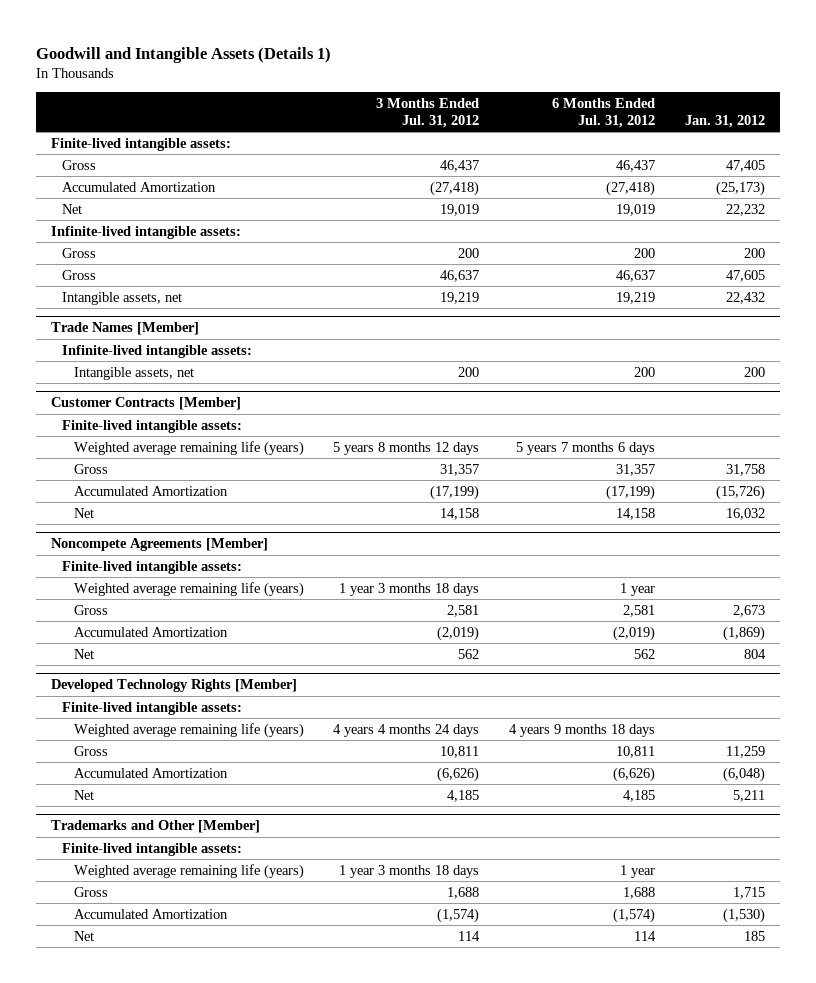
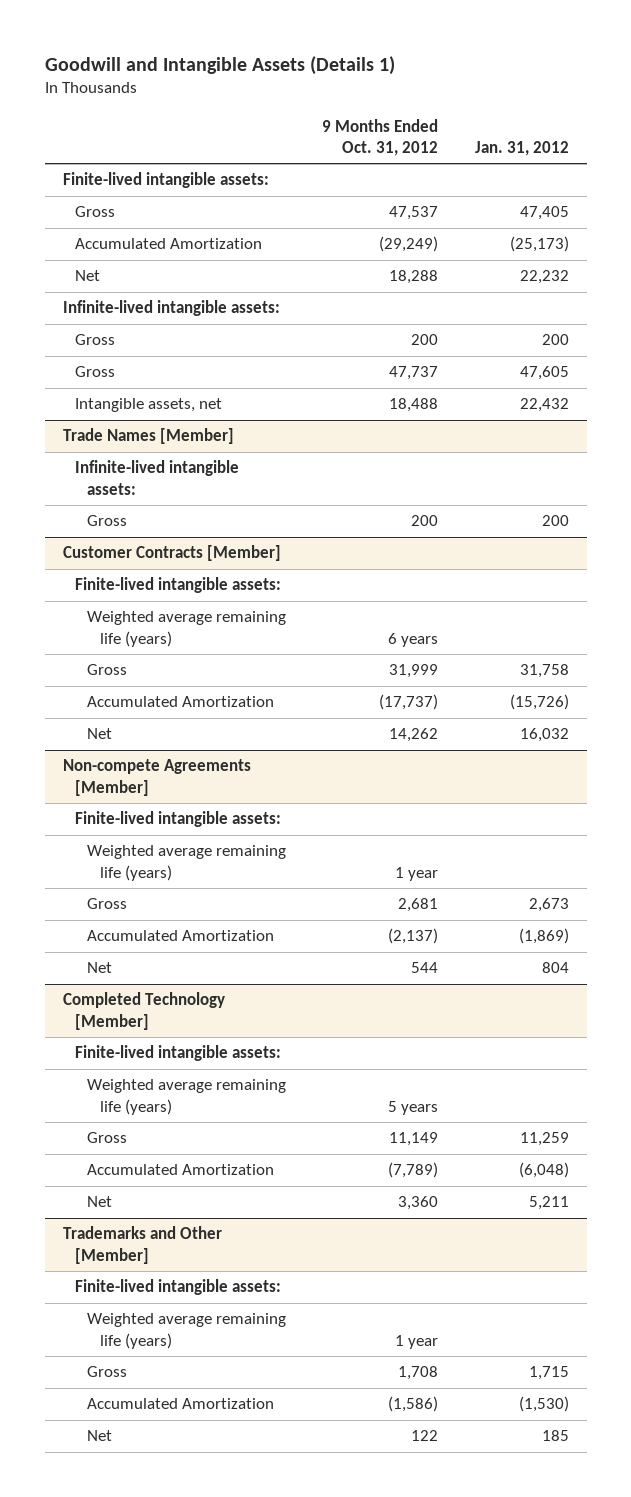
[376,97,480,128] 3 Months Ended Jul. 31, 2012 -> none
[552,97,656,128] 6 Months Ended Jul. 31, 2012 -> none
none -> [322,118,439,156] 9 Months Ended Oct. 31, 2012
[73,366,194,380] Intangible assets, net -> none
none -> [87,515,128,527] Gross
[51,538,269,552] Noncompete Agreements [Member] -> none
none -> [62,759,251,796] Non-compete Agreements [Member]
[51,679,298,693] Developed Technology Rights [Member] -> none
none -> [62,992,225,1030] Completed Technology [Member]

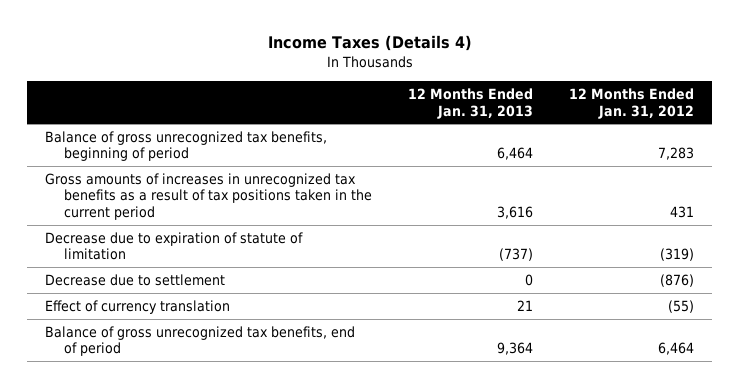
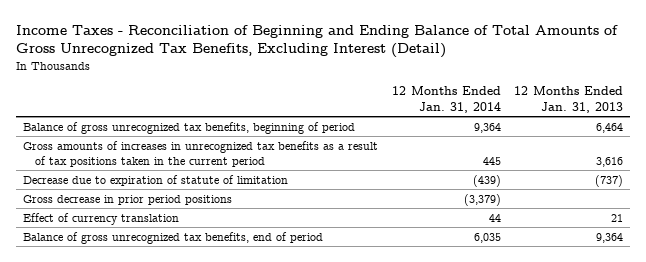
[267,35,472,52] Income Taxes (Details 4) -> [16,24,619,59] Income Taxes - Reconciliation of Beginning and Ending Balance of Total Amounts of Gross Unrecognized Tax Benefits, Excluding Interest (Detail)
[569,88,695,119] 12 Months Ended Jan. 31, 2012 -> none
none -> [391,86,501,113] 12 Months Ended Jan. 31, 2014
[44,273,225,286] Decrease due to settlement -> none
none -> [22,194,232,205] Gross decrease in prior period positions

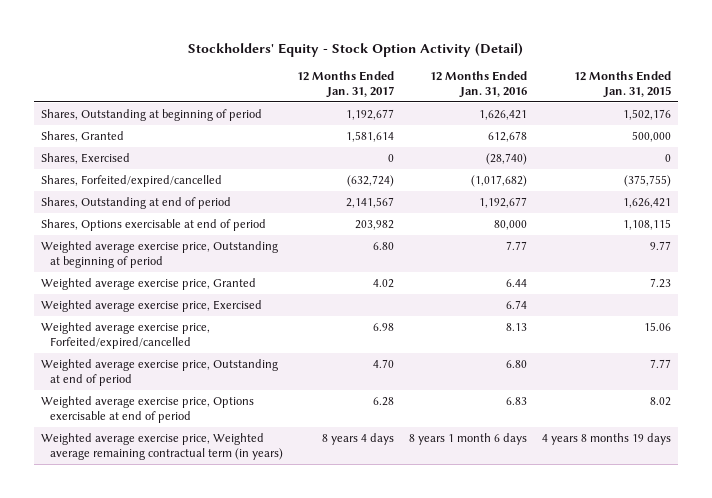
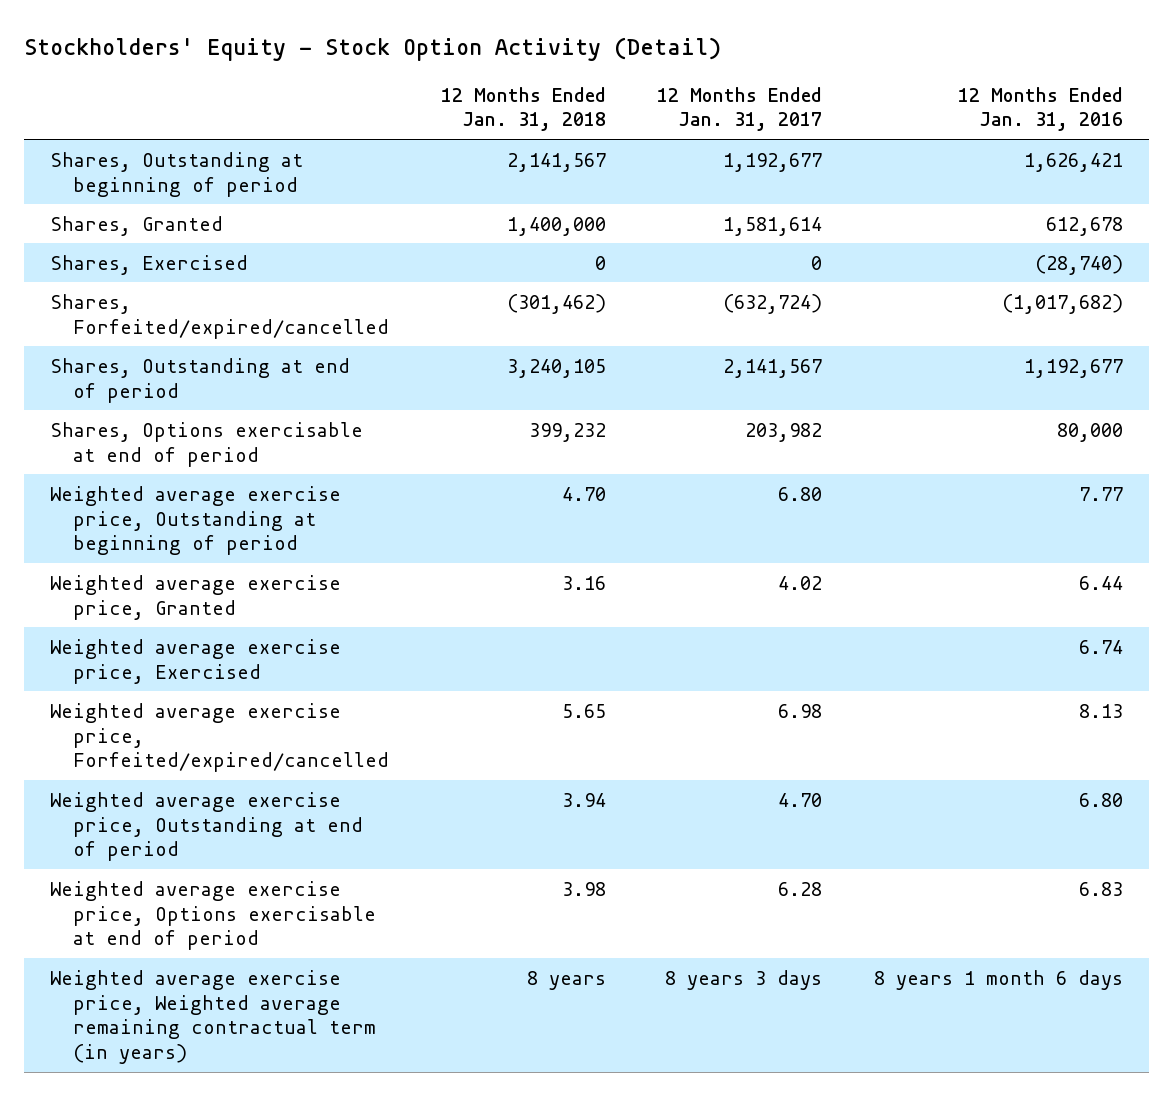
[573,71,671,98] 12 Months Ended Jan. 31, 2015 -> none
none -> [440,86,606,132] 12 Months Ended Jan. 31, 2018
[322,433,395,446] 8 years 4 days -> [665,969,823,990] 8 years 3 days

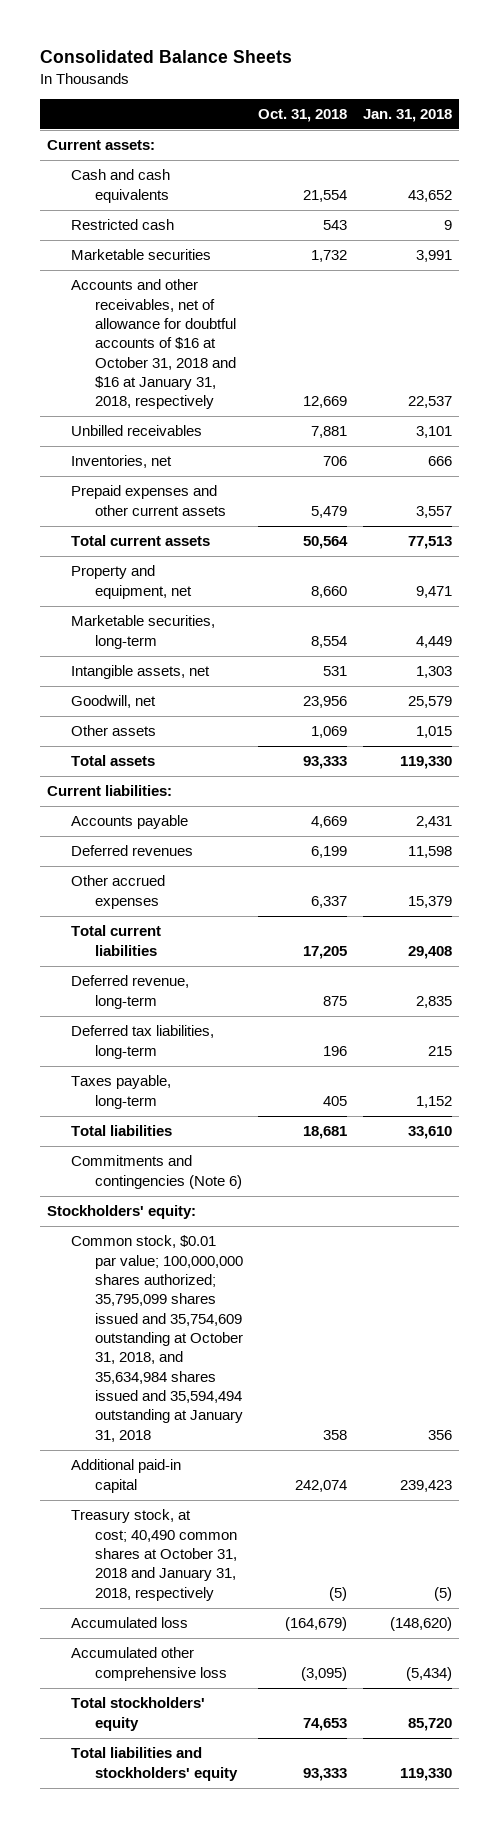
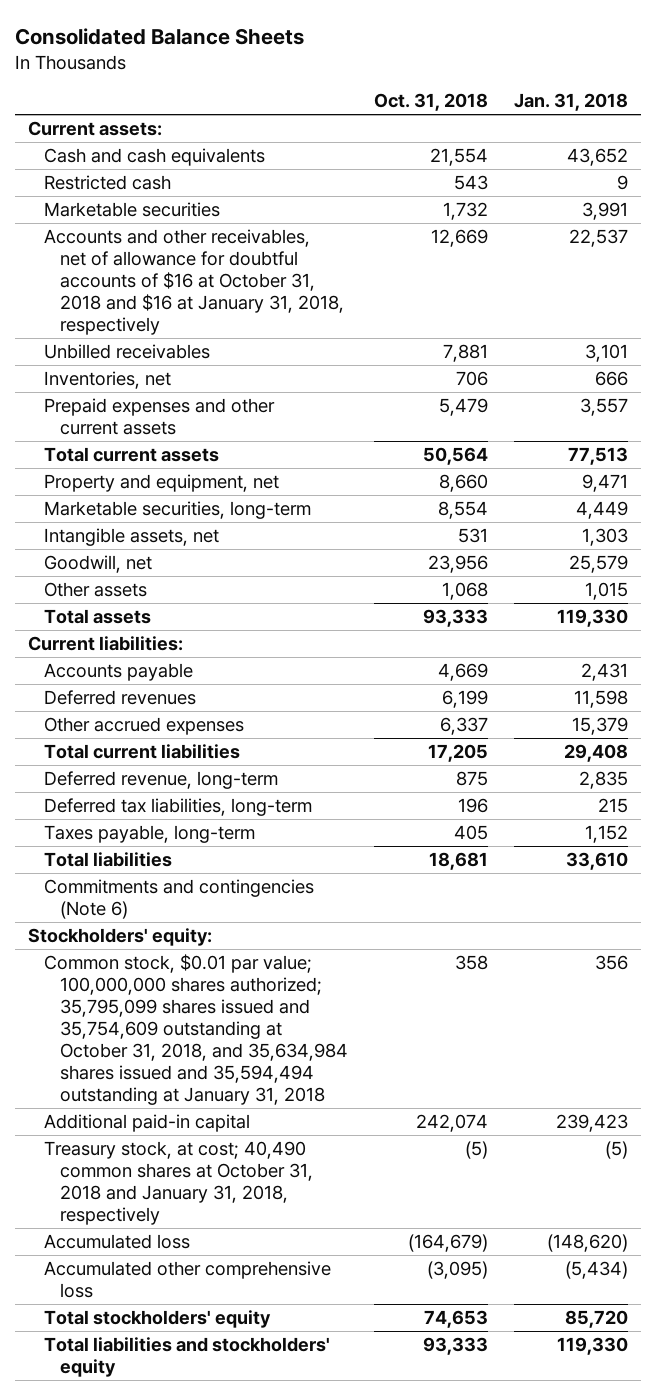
[311,726,348,739] 1,069 -> [442,582,489,601] 1,068

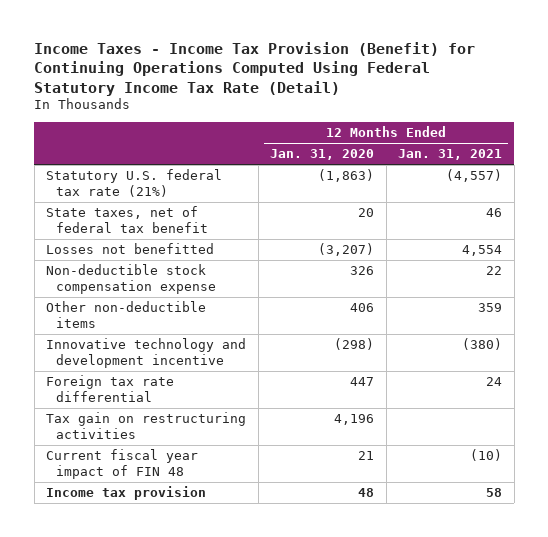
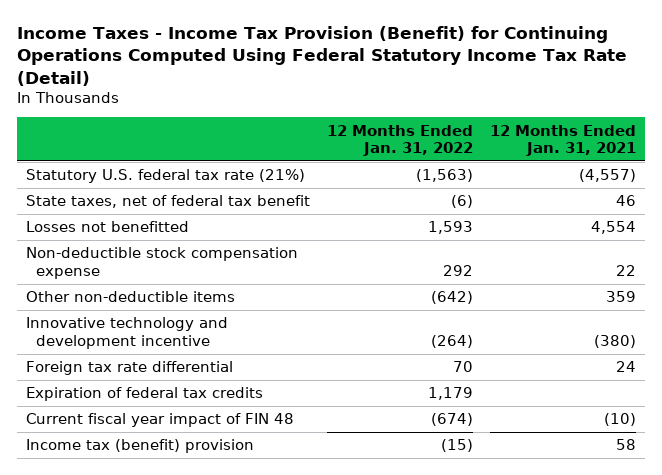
[270,149,375,161] Jan. 31, 2020 -> none
none -> [326,124,473,156] 12 Months Ended Jan. 31, 2022
[46,412,247,440] Tax gain on restructuring activities -> none
none -> [25,387,263,402] Expiration of federal tax credits
[46,486,207,501] Income tax provision -> [25,439,254,454] Income tax (benefit) provision

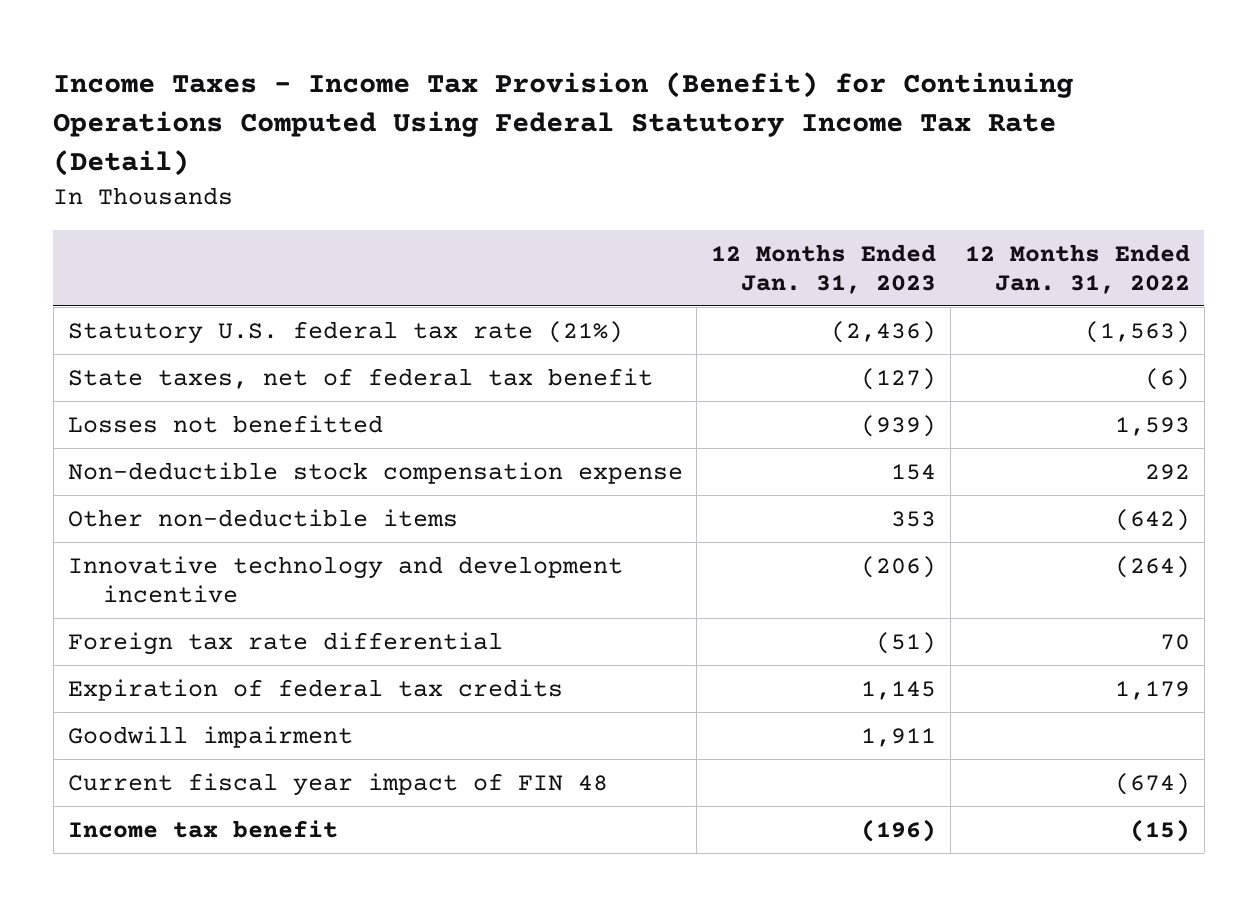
[490,124,637,156] 12 Months Ended Jan. 31, 2021 -> none
none -> [711,243,937,294] 12 Months Ended Jan. 31, 2023
none -> [67,725,353,748] Goodwill impairment
[25,439,254,454] Income tax (benefit) provision -> [67,819,338,838] Income tax benefit

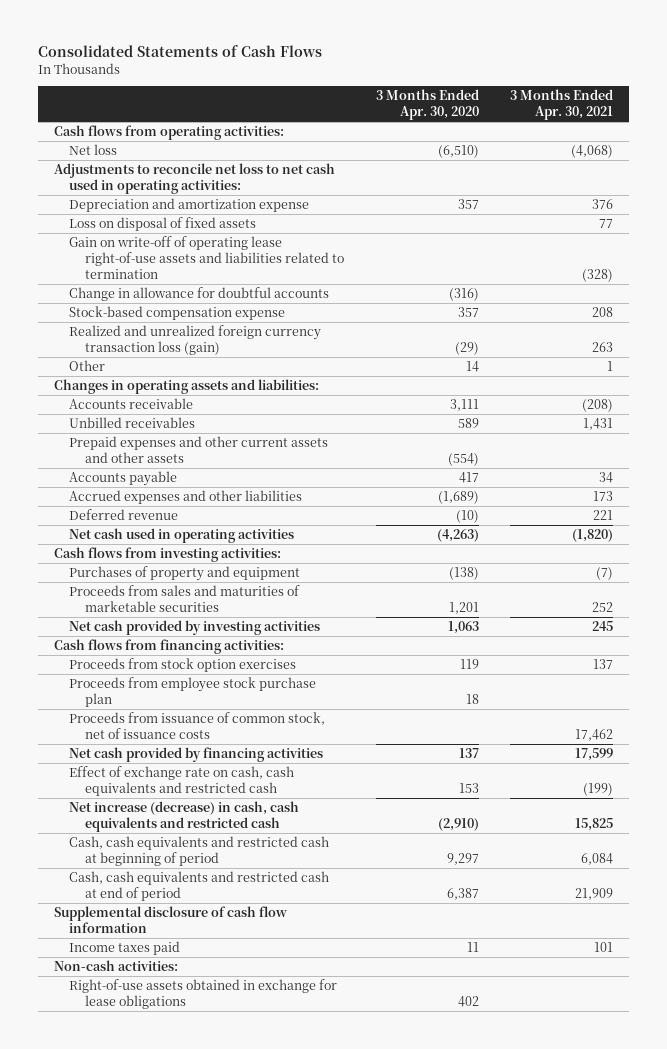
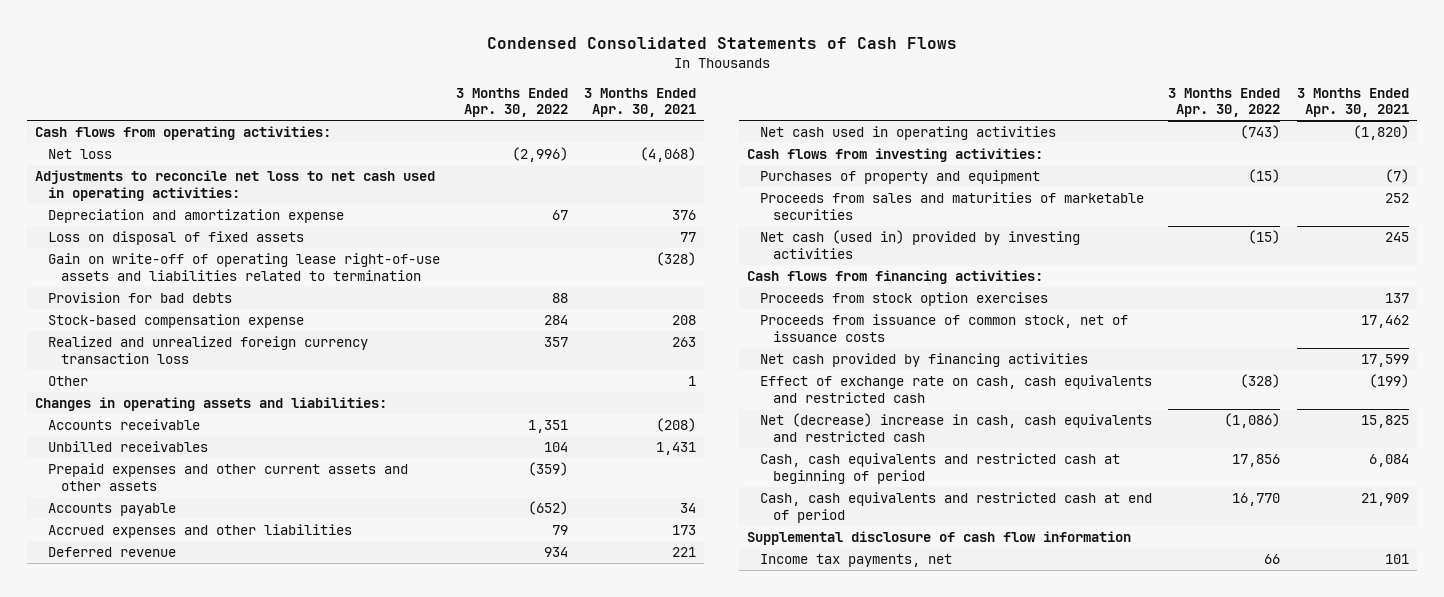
[37,45,322,58] Consolidated Statements of Cash Flows -> [486,36,957,49] Condensed Consolidated Statements of Cash Flows
[375,89,479,121] 3 Months Ended Apr. 30, 2020 -> none
none -> [456,87,569,118] 3 Months Ended Apr. 30, 2022
[69,287,330,302] Change in allowance for doubtful accounts -> none
none -> [47,292,232,304] Provision for bad debts
[69,325,322,356] Realized and unrealized foreign currency transaction loss (gain) -> [47,336,368,364] Realized and unrealized foreign currency transaction loss
[69,620,321,636] Net cash provided by investing activities -> [760,230,1081,259] Net cash (used in) provided by investing activities
[69,677,317,708] Proceeds from employee stock purchase plan -> none
[69,801,300,833] Net increase (decrease) in cash, cash equivalents and restricted cash -> [760,413,1153,442] Net (decrease) increase in cash, cash equivalents and restricted cash
[53,960,178,972] Non-cash activities: -> none
[69,979,338,1010] Right-of-use assets obtained in exchange for lease obligations -> none
[69,941,181,956] Income taxes paid -> [760,554,953,568] Income tax payments, net

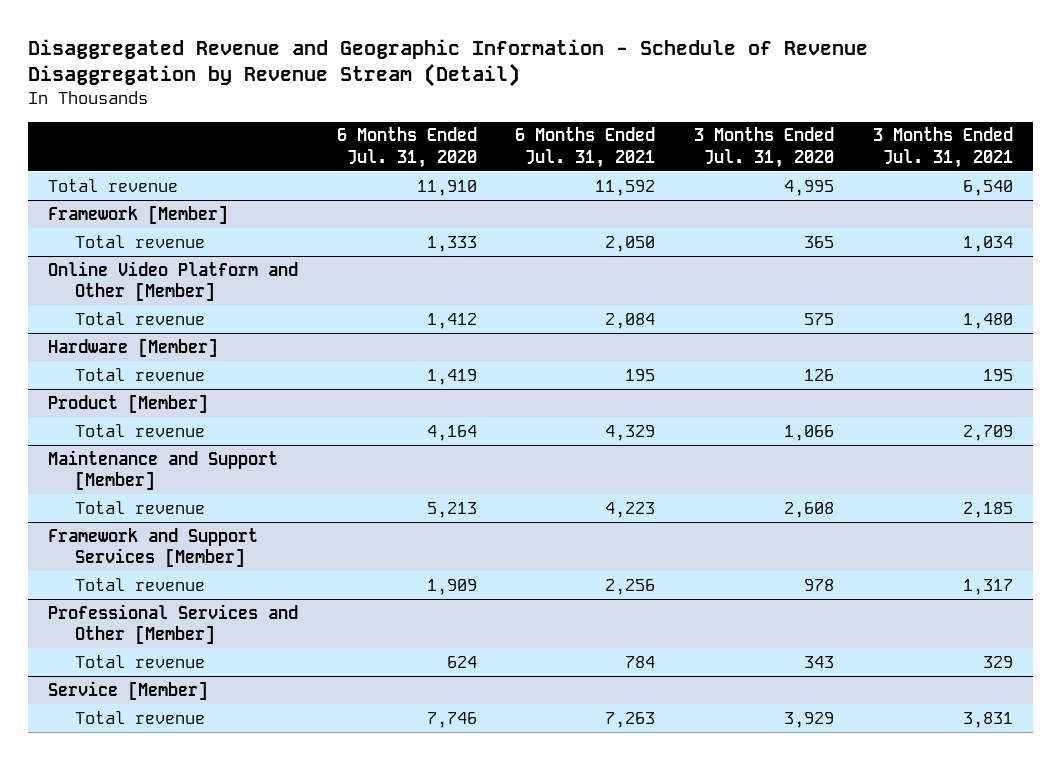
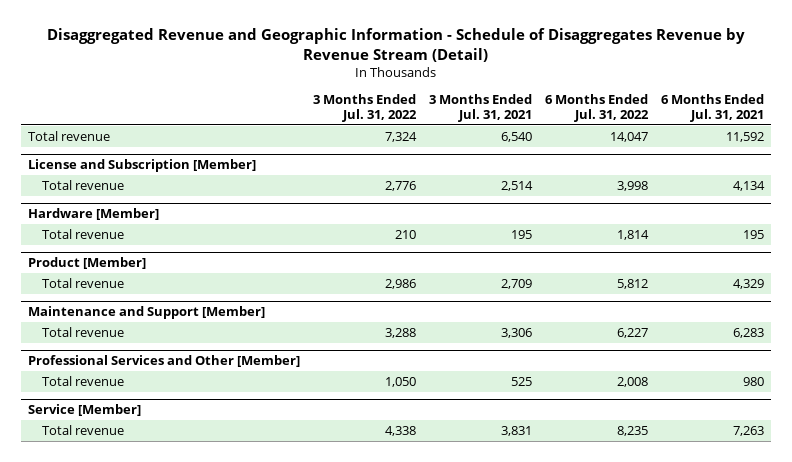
[28,38,869,88] Disaggregated Revenue and Geographic Information - Schedule of Revenue Disaggregation by Revenue Stream (Detail) -> [46,28,745,62] Disaggregated Revenue and Geographic Information - Schedule of Disaggregates Revenue by Revenue Stream (Detail)
[336,127,477,168] 6 Months Ended Jul. 31, 2020 -> none
[694,127,835,168] 3 Months Ended Jul. 31, 2020 -> none
none -> [312,93,417,122] 3 Months Ended Jul. 31, 2022
none -> [545,93,650,122] 6 Months Ended Jul. 31, 2022
[47,204,228,224] Framework [Member] -> none
[47,260,298,302] Online Video Platform and Other [Member] -> none
[75,311,206,325] Total revenue -> none
none -> [27,159,256,173] License and Subscription [Member]
[605,235,656,252] 2,050 -> [733,180,766,191] 4,134
[963,235,1014,252] 1,034 -> [500,180,533,191] 2,514
[47,527,258,568] Framework and Support Services [Member] -> none
[75,577,206,591] Total revenue -> none
[605,501,656,518] 4,223 -> [733,327,765,338] 6,283
[963,501,1014,518] 2,185 -> [500,327,532,338] 3,306
[625,655,656,668] 784 -> [743,376,765,386] 980
[983,655,1014,668] 329 -> [510,376,532,386] 525

